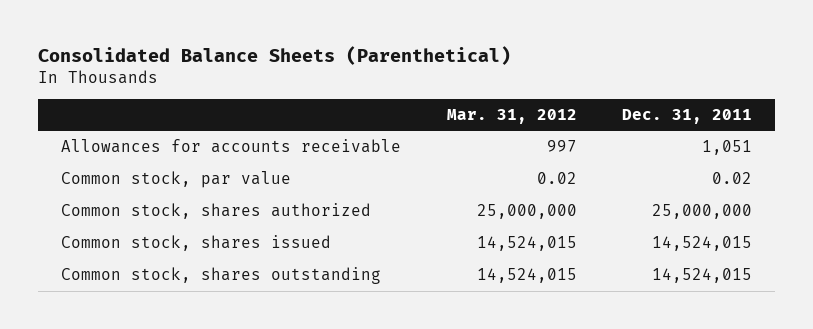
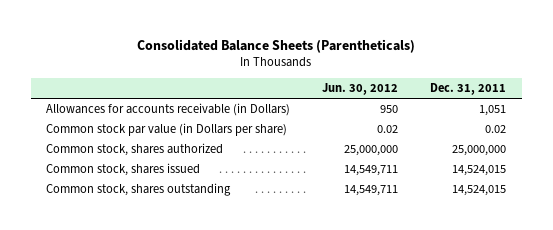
[37,45,511,65] Consolidated Balance Sheets (Parenthetical) -> [137,38,416,53] Consolidated Balance Sheets (Parentheticals)
[446,109,577,125] Mar. 31, 2012 -> none
none -> [322,83,399,96] Jun. 30, 2012
[60,139,401,154] Allowances for accounts receivable -> [46,102,291,116] Allowances for accounts receivable (in Dollars)
[60,171,291,189] Common stock, par value -> [46,122,288,136] Common stock par value (in Dollars per share)

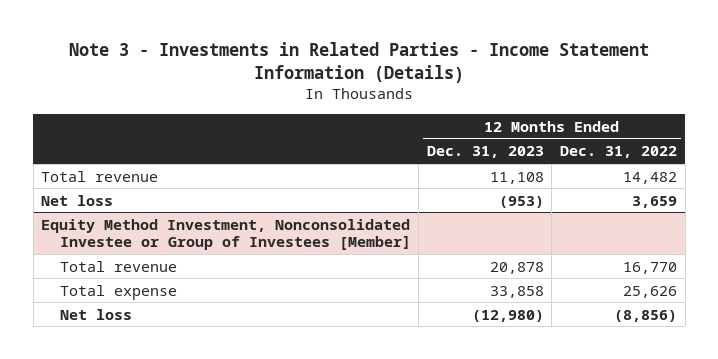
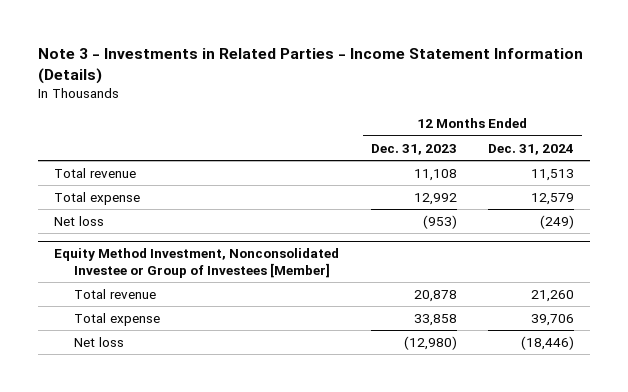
[560,146,678,159] Dec. 31, 2022 -> none
none -> [488,143,575,155] Dec. 31, 2024
none -> [53,191,140,205] Total expense

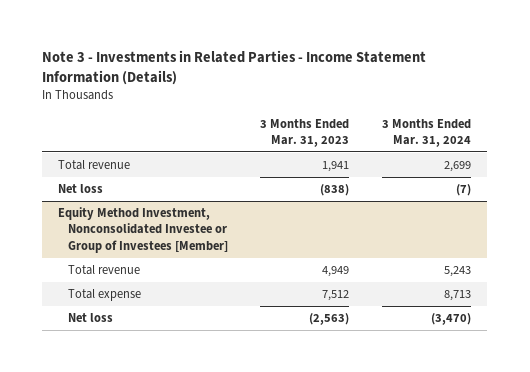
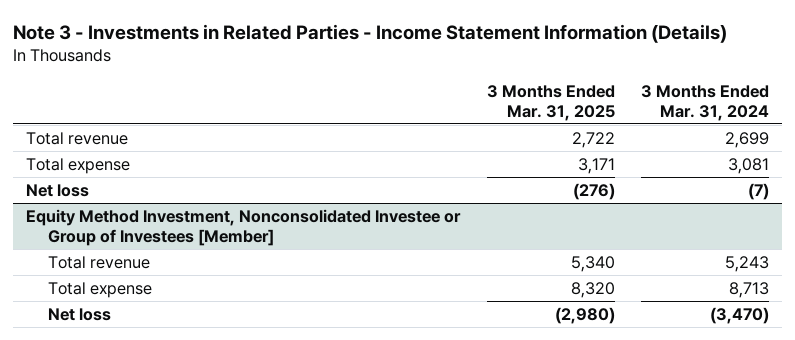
[260,118,350,148] 3 Months Ended Mar. 31, 2023 -> none
none -> [486,84,615,121] 3 Months Ended Mar. 31, 2025
none -> [26,157,131,174] Total expense

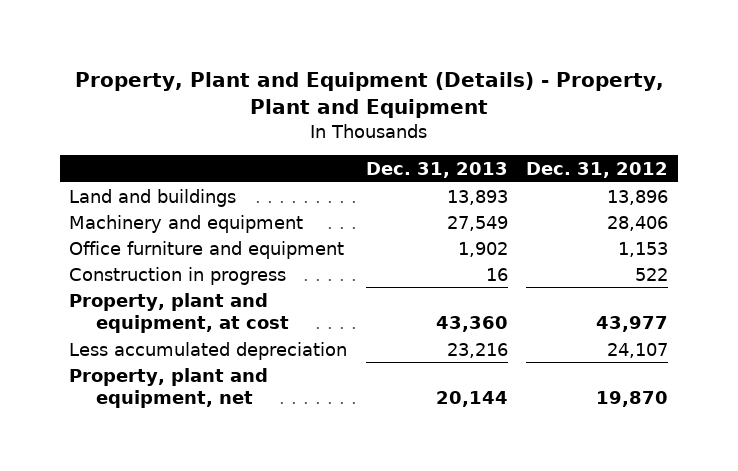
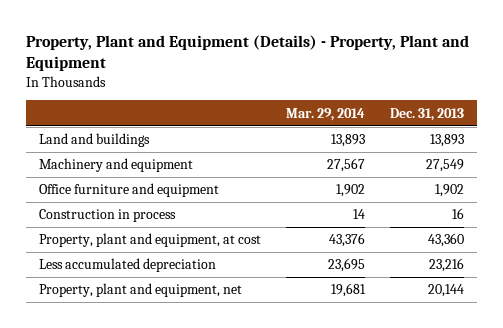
[526,162,669,179] Dec. 31, 2012 -> none
none -> [286,107,366,121] Mar. 29, 2014
[69,266,287,285] Construction in progress -> [38,209,176,223] Construction in process

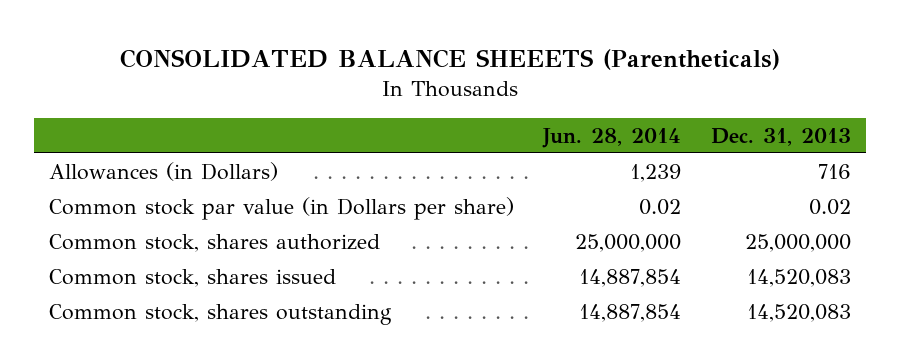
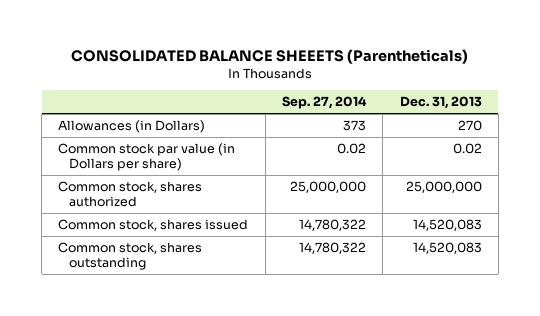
[542,127,682,148] Jun. 28, 2014 -> none
none -> [282,96,368,110] Sep. 27, 2014
[818,163,852,179] 716 -> [457,120,482,132] 270

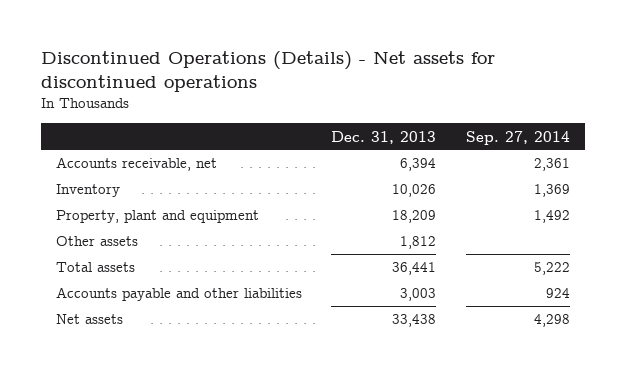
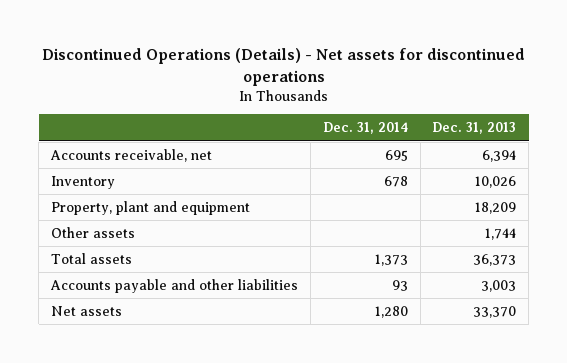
[466,130,571,145] Sep. 27, 2014 -> none
none -> [322,122,408,135] Dec. 31, 2014
[400,236,437,250] 1,812 -> [485,227,517,240] 1,744
[392,262,437,276] 36,441 -> [473,253,517,266] 36,373
[392,314,437,328] 33,438 -> [473,305,517,318] 33,370

